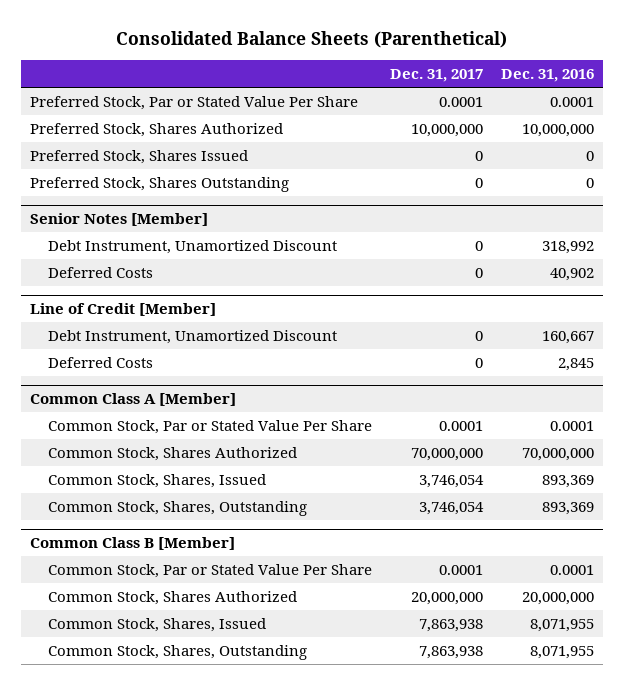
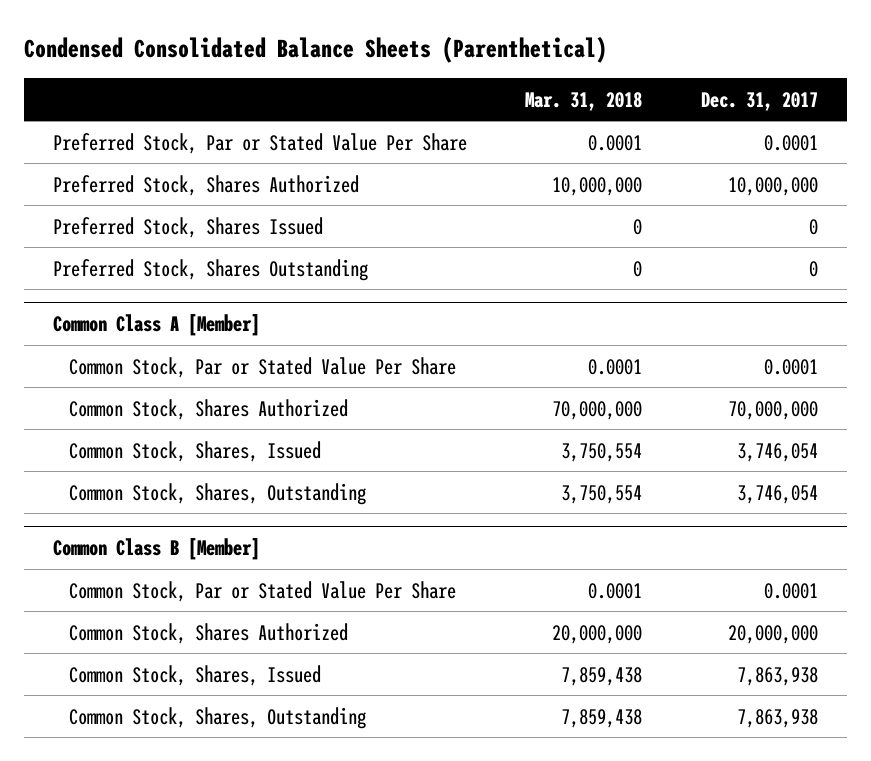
[116,30,508,48] Consolidated Balance Sheets (Parenthetical) -> [23,35,607,63] Condensed Consolidated Balance Sheets (Parenthetical)
[501,68,595,82] Dec. 31, 2016 -> none
none -> [525,91,643,111] Mar. 31, 2018
[30,213,209,227] Senior Notes [Member] -> none
[47,240,337,255] Debt Instrument, Unamortized Discount -> none
[47,267,153,279] Deferred Costs -> none
[30,303,217,317] Line of Credit [Member] -> none
[47,330,337,345] Debt Instrument, Unamortized Discount -> none
[47,357,153,369] Deferred Costs -> none

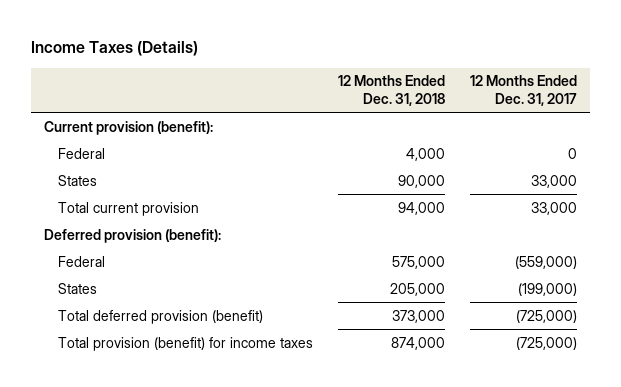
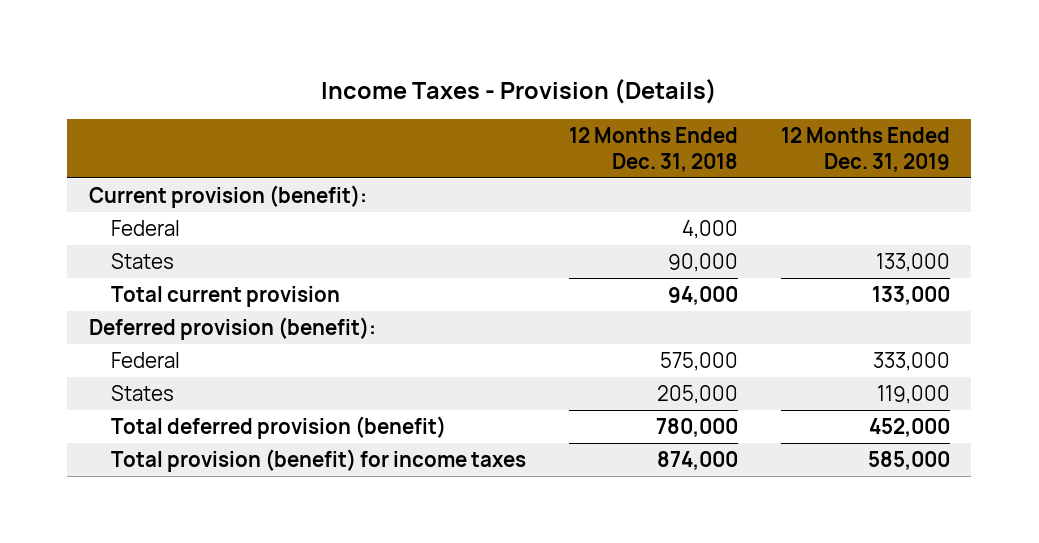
[31,41,199,57] Income Taxes (Details) -> [321,78,718,104] Income Taxes - Provision (Details)
[469,75,577,106] 12 Months Ended Dec. 31, 2017 -> none
none -> [780,127,950,172] 12 Months Ended Dec. 31, 2019
[391,309,445,323] 373,000 -> [655,418,738,438] 780,000

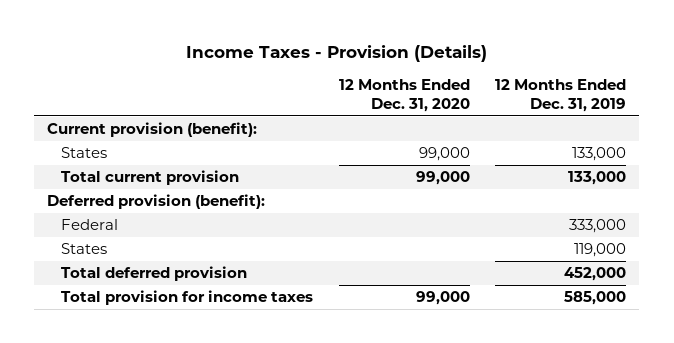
[568,127,738,172] 12 Months Ended Dec. 31, 2018 -> none
none -> [338,78,470,112] 12 Months Ended Dec. 31, 2020
[110,220,180,237] Federal -> none
[110,416,446,440] Total deferred provision (benefit) -> [61,266,248,282] Total deferred provision
[110,449,526,473] Total provision (benefit) for income taxes -> [61,290,314,306] Total provision for income taxes

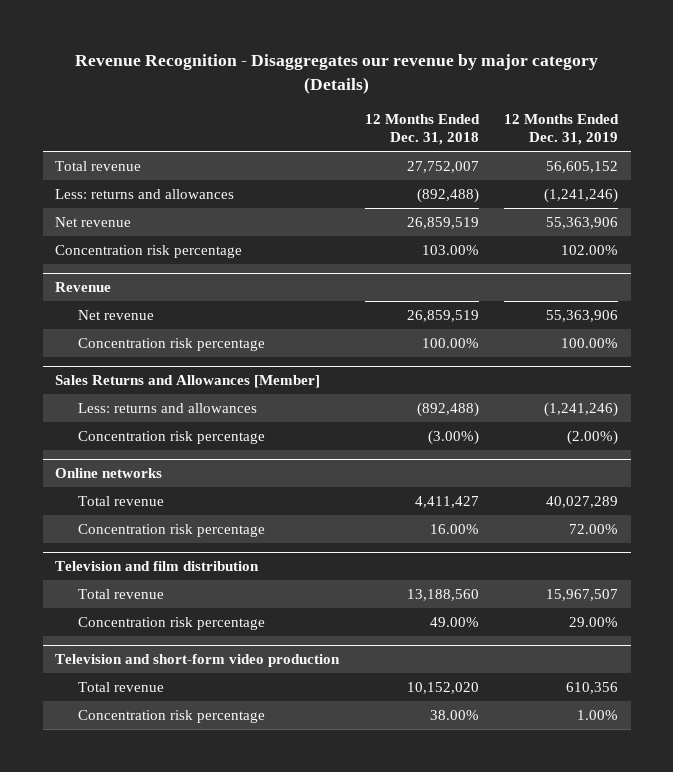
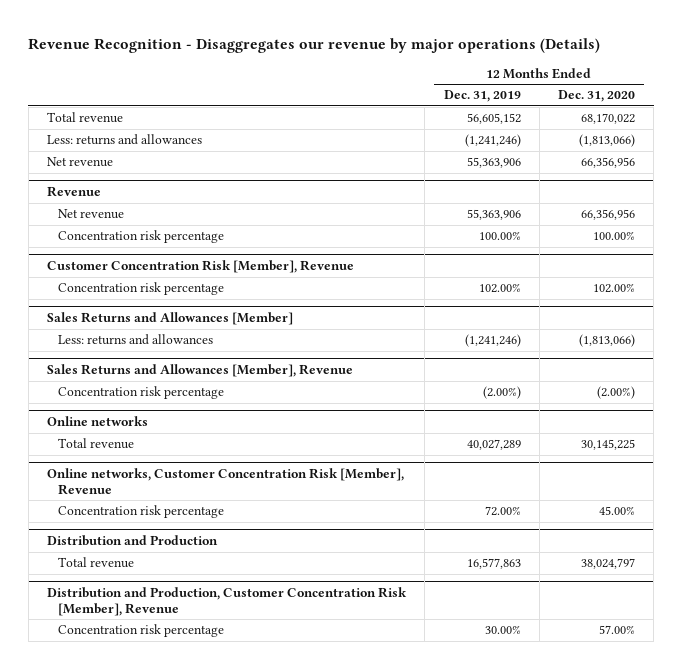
[74,54,598,94] Revenue Recognition - Disaggregates our revenue by major category (Details) -> [28,38,601,54] Revenue Recognition - Disaggregates our revenue by major operations (Details)
[364,114,480,146] 12 Months Ended Dec. 31, 2018 -> none
none -> [557,90,635,103] Dec. 31, 2020
[55,244,243,258] Concentration risk percentage -> none
none -> [47,260,355,274] Customer Concentration Risk [Member], Revenue
none -> [58,282,225,296] Concentration risk percentage
none -> [47,364,354,378] Sales Returns and Allowances [Member], Revenue
none -> [47,468,405,495] Online networks, Customer Concentration Risk [Member], Revenue
[55,560,260,571] Television and film distribution -> none
[55,653,341,667] Television and short-form video production -> none
[78,681,165,692] Total revenue -> none
[78,709,266,723] Concentration risk percentage -> none
none -> [47,535,219,547] Distribution and Production
[546,588,619,601] 15,967,507 -> [466,558,521,570] 16,577,863
none -> [47,587,408,616] Distribution and Production, Customer Concentration Risk [Member], Revenue
[569,616,619,627] 29.00% -> [484,625,521,635] 30.00%

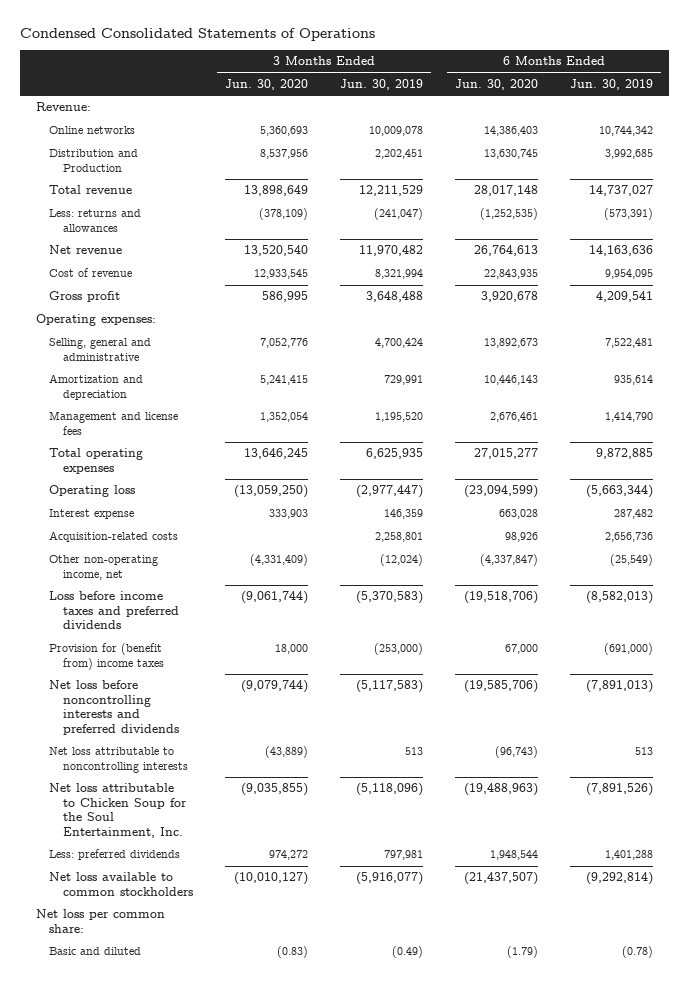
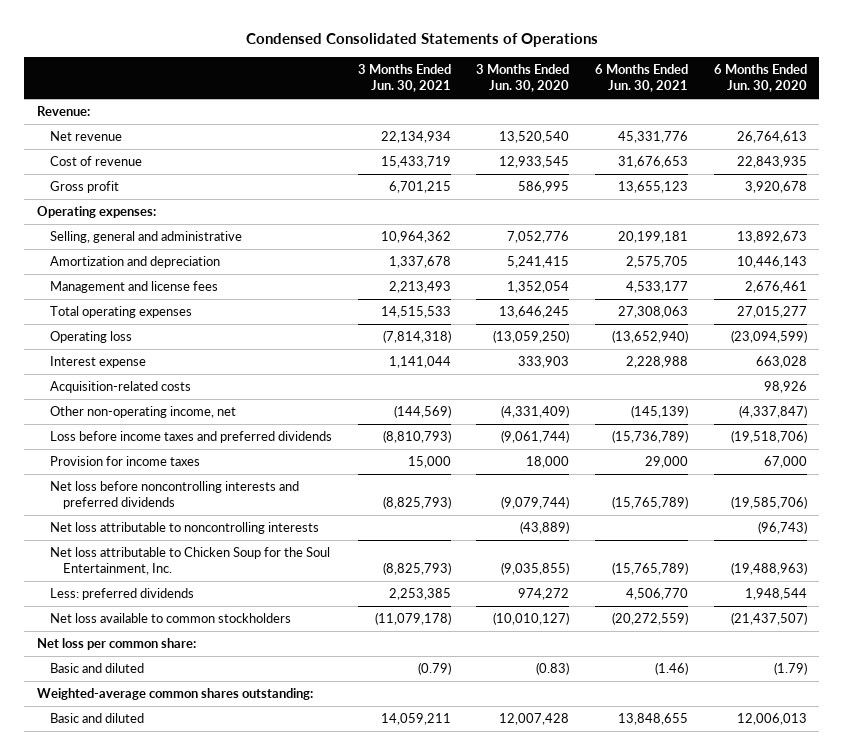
[339,79,423,91] Jun. 30, 2019 -> none
[569,79,653,91] Jun. 30, 2019 -> none
none -> [357,63,451,93] 3 Months Ended Jun. 30, 2021
none -> [594,63,688,93] 6 Months Ended Jun. 30, 2021
[49,126,136,135] Online networks -> none
[49,149,139,172] Distribution and Production -> none
[49,185,133,195] Total revenue -> none
[49,209,142,232] Less: returns and allowances -> none
[49,643,164,670] Provision for (benefit from) income taxes -> [49,456,200,467] Provision for income taxes
none -> [37,688,314,701] Weighted-average common shares outstanding:
none -> [49,713,144,724] Basic and diluted

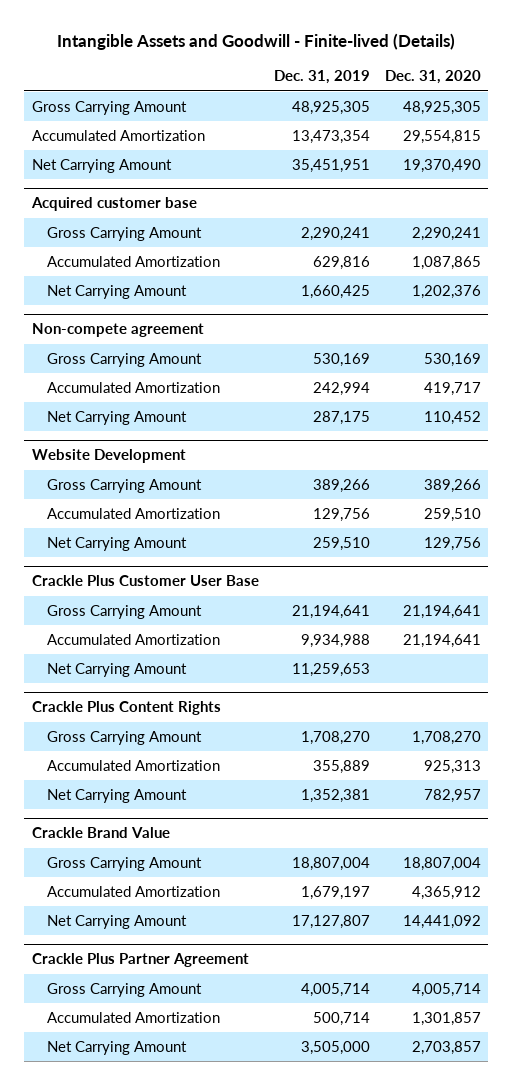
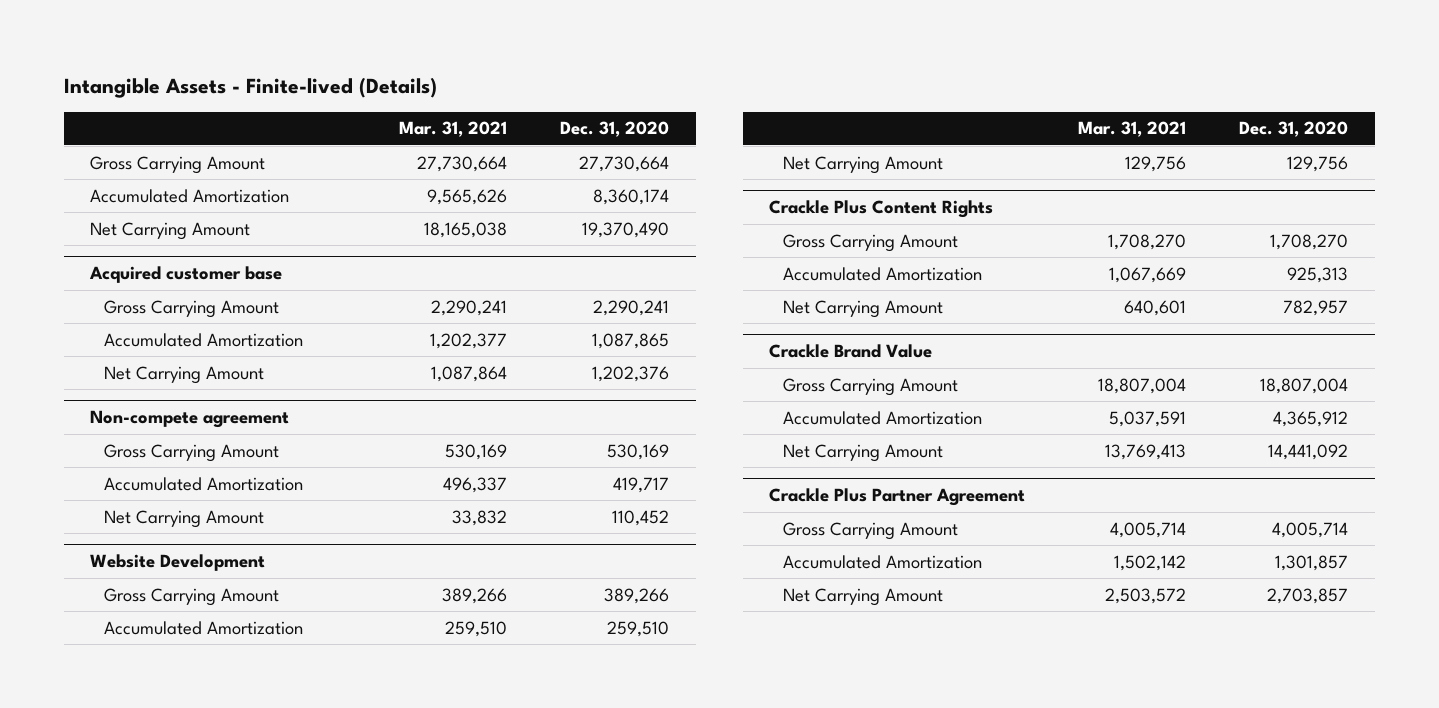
[57,32,456,50] Intangible Assets and Goodwill - Finite-lived (Details) -> [63,77,437,99] Intangible Assets - Finite-lived (Details)
[273,70,370,85] Dec. 31, 2019 -> none
none -> [399,121,508,138] Mar. 31, 2021
[402,100,481,115] 48,925,305 -> [579,155,670,172] 27,730,664
[402,129,481,144] 29,554,815 -> [593,188,670,205] 8,360,174
[31,575,259,587] Crackle Plus Customer User Base -> none
[47,604,203,619] Gross Carrying Amount -> none
[47,633,221,645] Accumulated Amortization -> none
[47,662,188,677] Net Carrying Amount -> none

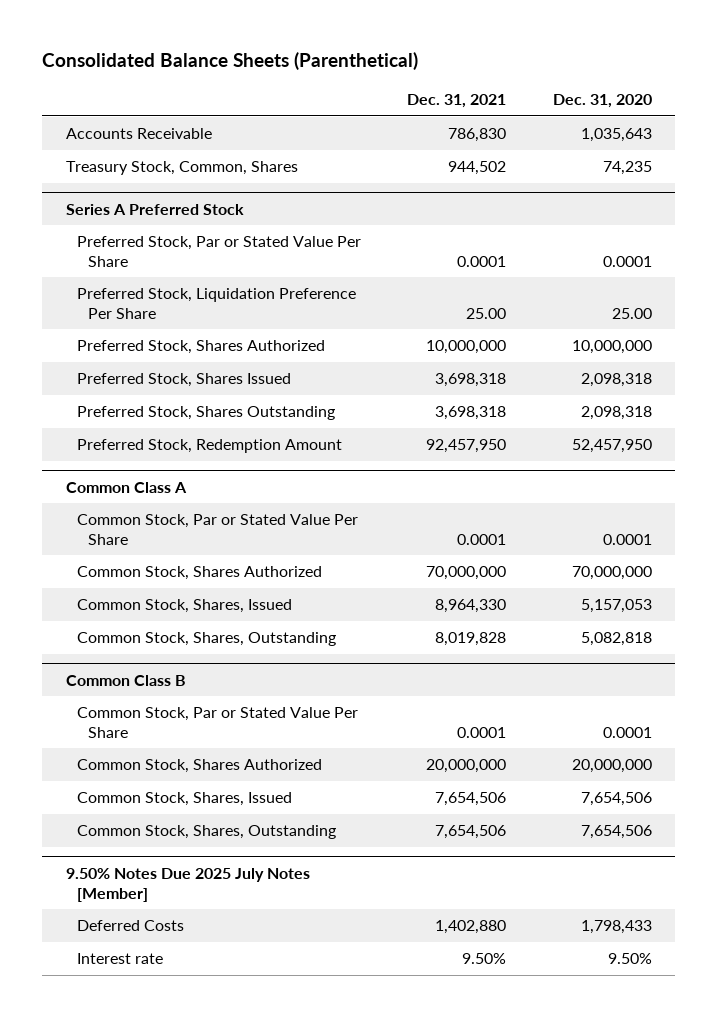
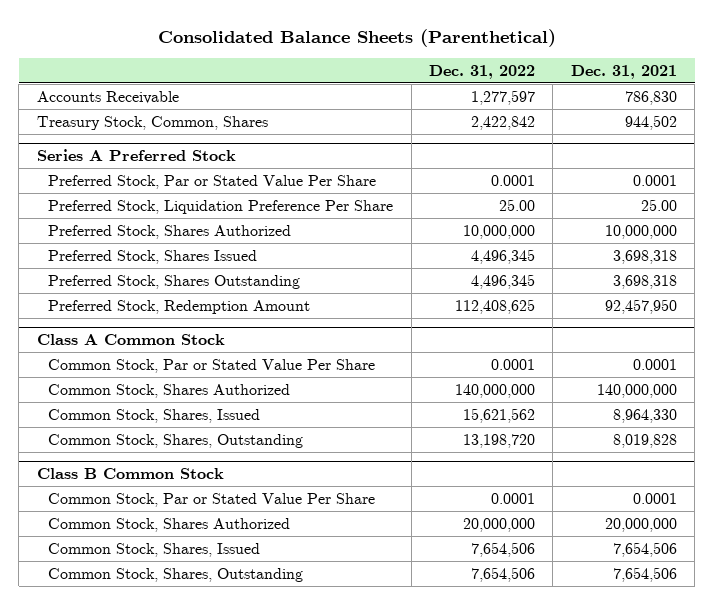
[552,94,652,109] Dec. 31, 2020 -> none
none -> [429,64,536,79] Dec. 31, 2022
[65,481,187,493] Common Class A -> [36,333,225,345] Class A Common Stock
[426,566,507,581] 70,000,000 -> [596,383,677,398] 140,000,000
[65,674,186,686] Common Class B -> [36,467,224,479] Class B Common Stock
[65,867,310,902] 9.50% Notes Due 2025 July Notes [Member] -> none
[76,920,184,932] Deferred Costs -> none
[76,953,163,965] Interest rate -> none

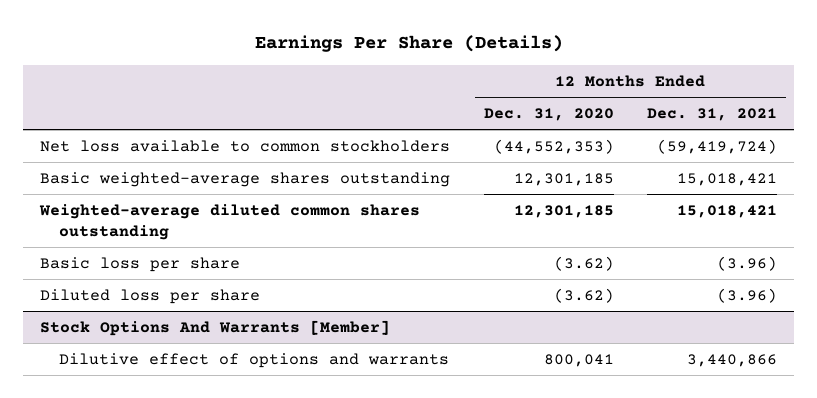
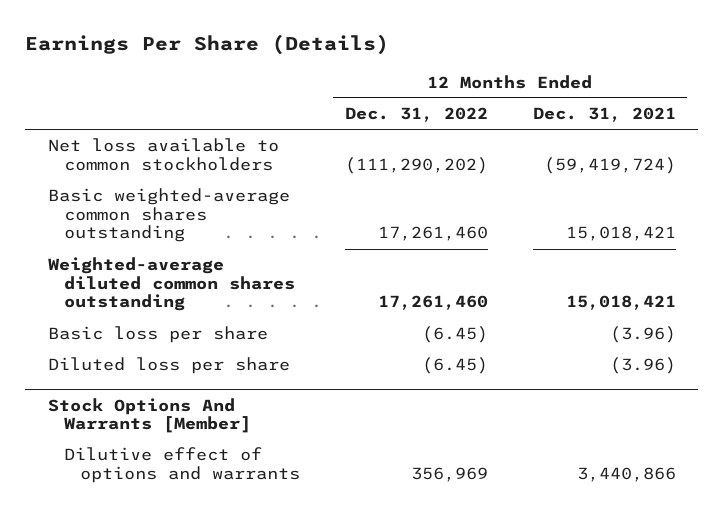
[483,108,614,122] Dec. 31, 2020 -> none
none -> [344,107,488,123] Dec. 31, 2022
[39,171,450,187] Basic weighted-average shares outstanding -> [47,188,290,243] Basic weighted-average common shares outstanding

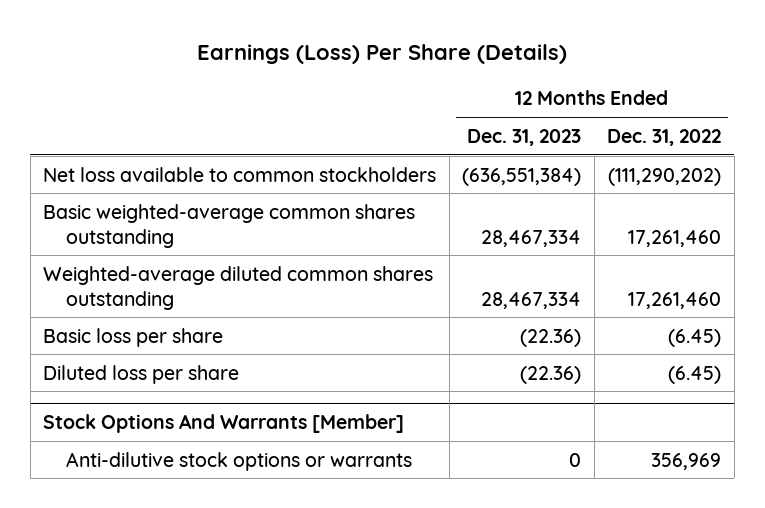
[25,34,390,56] Earnings Per Share (Details) -> [197,44,568,65] Earnings (Loss) Per Share (Details)
[532,107,676,123] Dec. 31, 2021 -> none
none -> [467,128,582,146] Dec. 31, 2023
[63,447,300,483] Dilutive effect of options and warrants -> [65,451,412,471] Anti-dilutive stock options or warrants

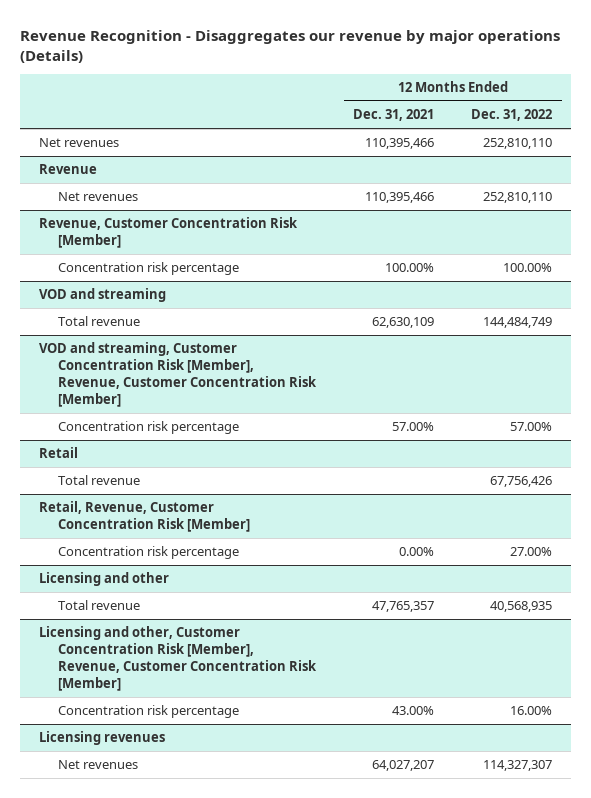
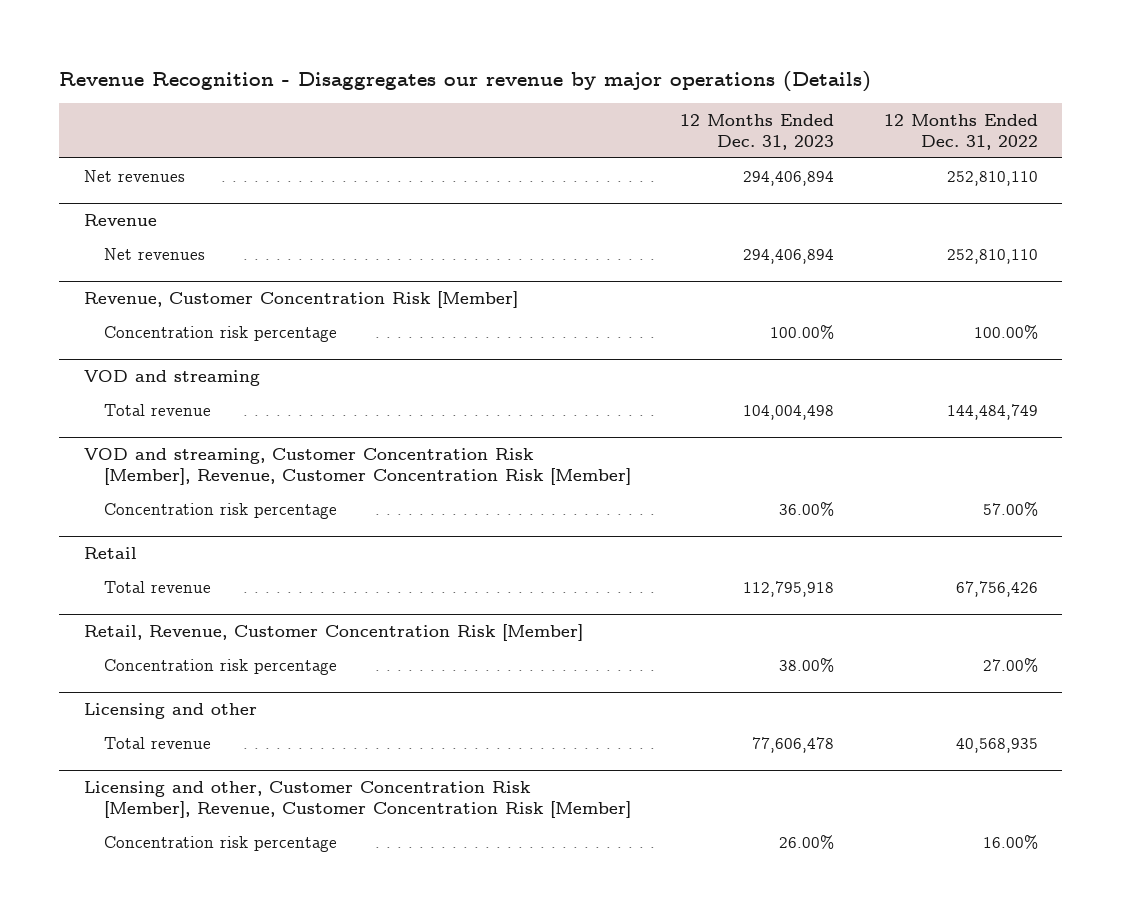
[353,109,435,122] Dec. 31, 2021 -> none
none -> [680,113,835,150] 12 Months Ended Dec. 31, 2023
[38,731,165,746] Licensing revenues -> none
[58,760,139,770] Net revenues -> none

